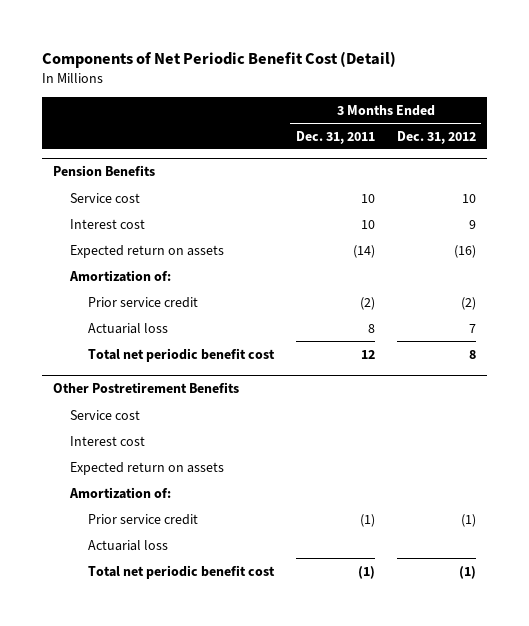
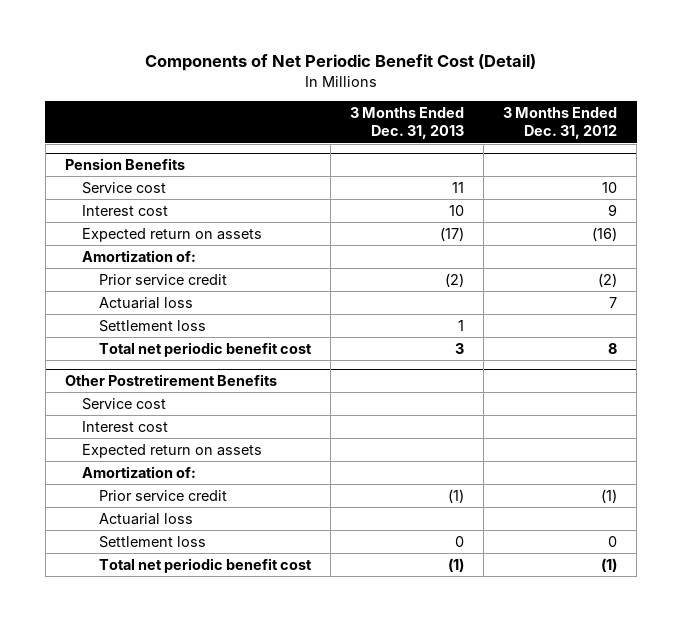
[295,130,375,144] Dec. 31, 2011 -> none
none -> [350,107,465,140] 3 Months Ended Dec. 31, 2013
none -> [99,319,207,332] Settlement loss
none -> [99,535,207,548] Settlement loss

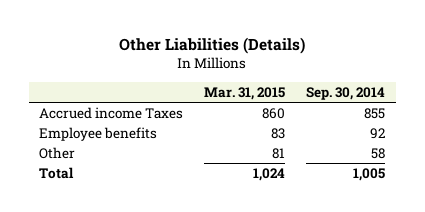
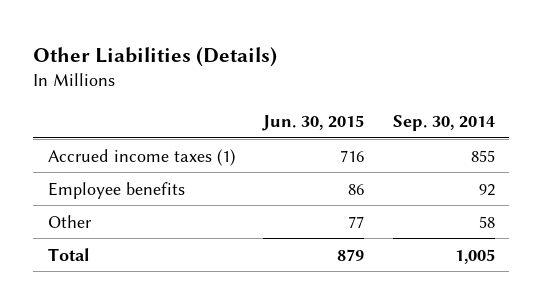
[204,87,286,101] Mar. 31, 2015 -> none
none -> [262,115,365,132] Jun. 30, 2015
[39,106,184,119] Accrued income Taxes -> [47,148,235,166] Accrued income taxes (1)

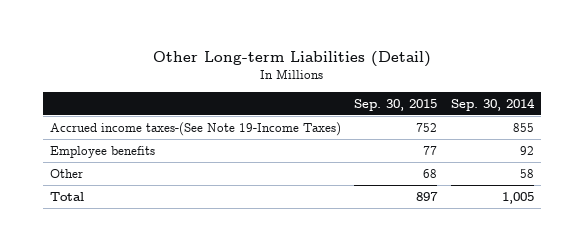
[33,46,278,67] Other Liabilities (Details) -> [152,51,431,68] Other Long-term Liabilities (Detail)
[262,115,365,132] Jun. 30, 2015 -> none
none -> [354,98,438,111] Sep. 30, 2015
[47,148,235,166] Accrued income taxes (1) -> [49,121,341,136] Accrued income taxes-(See Note 19-Income Taxes)

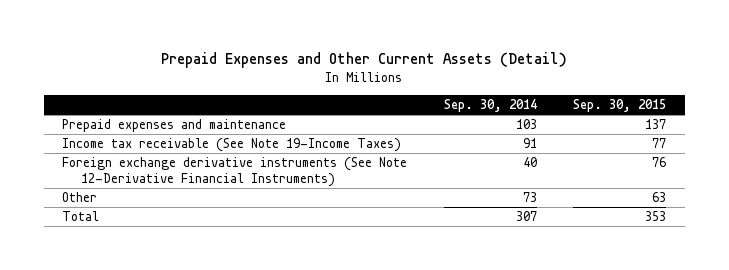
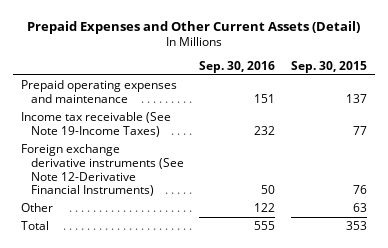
[443,99,537,113] Sep. 30, 2014 -> none
none -> [199,61,276,74] Sep. 30, 2016
[62,119,287,133] Prepaid expenses and maintenance -> [20,79,177,103] Prepaid operating expenses and maintenance

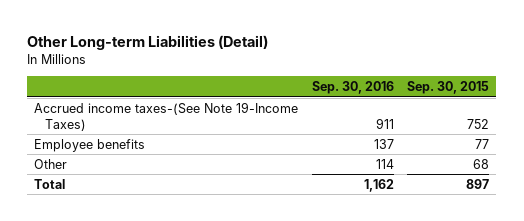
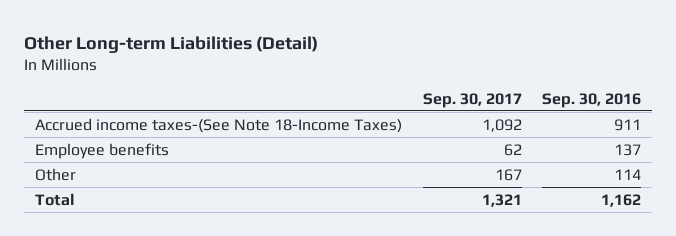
[407,81,490,95] Sep. 30, 2015 -> none
none -> [422,92,522,108] Sep. 30, 2017
[34,101,299,131] Accrued income taxes-(See Note 19-Income Taxes) -> [34,117,402,133] Accrued income taxes-(See Note 18-Income Taxes)

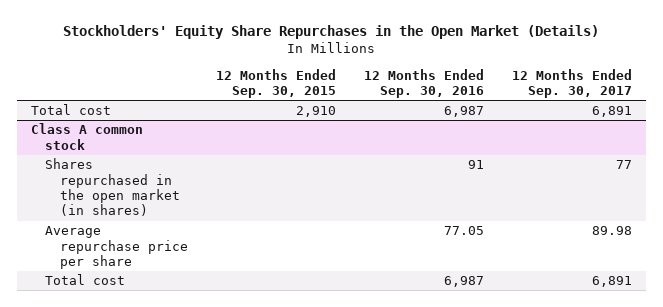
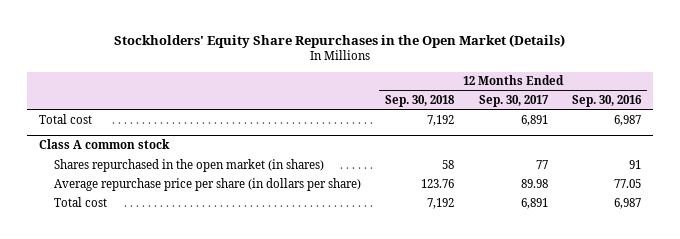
[215,68,336,99] 12 Months Ended Sep. 30, 2015 -> none
none -> [385,95,456,108] Sep. 30, 2018
[45,226,188,270] Average repurchase price per share -> [53,177,361,191] Average repurchase price per share (in dollars per share)

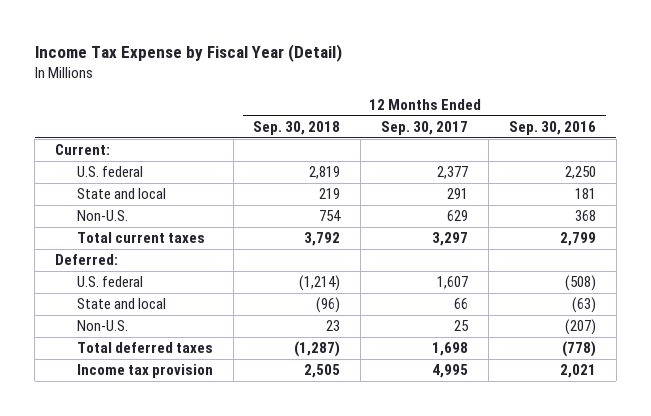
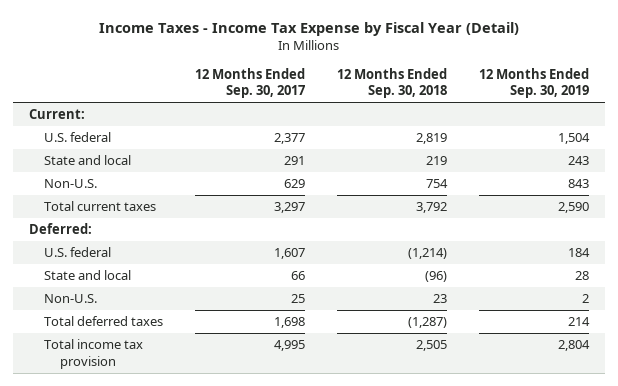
[34,44,342,63] Income Tax Expense by Fiscal Year (Detail) -> [99,21,520,36] Income Taxes - Income Tax Expense by Fiscal Year (Detail)
[508,120,596,135] Sep. 30, 2016 -> none
none -> [479,68,590,99] 12 Months Ended Sep. 30, 2019
[76,364,213,379] Income tax provision -> [44,339,144,369] Total income tax provision

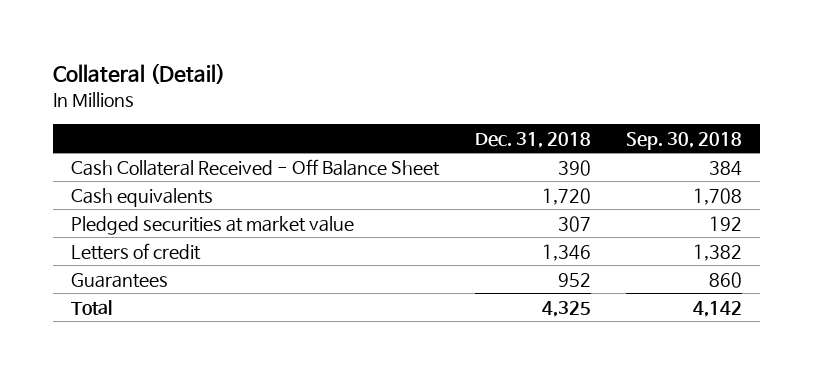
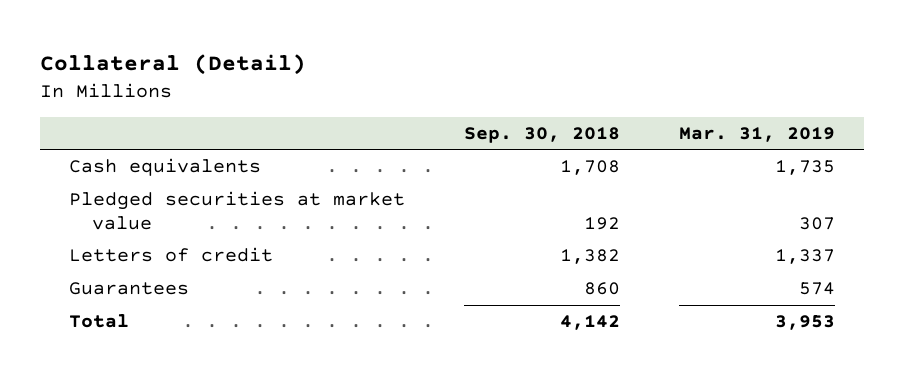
[474,131,591,148] Dec. 31, 2018 -> none
none -> [678,127,835,143] Mar. 31, 2019
[70,158,440,176] Cash Collateral Received - Off Balance Sheet -> none

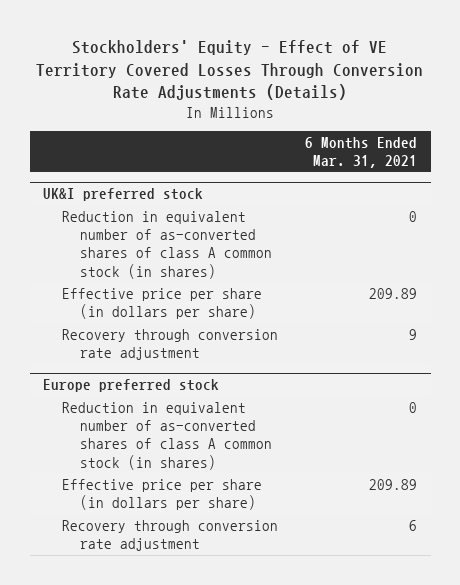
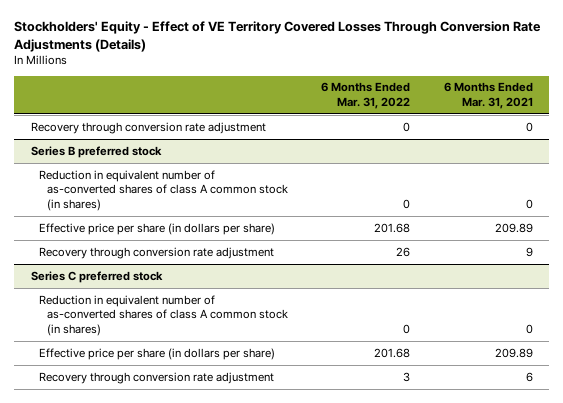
none -> [321,82,411,110] 6 Months Ended Mar. 31, 2022
none -> [30,121,266,134] Recovery through conversion rate adjustment
[43,187,204,201] UK&I preferred stock -> [30,145,162,158] Series B preferred stock
[43,378,220,392] Europe preferred stock -> [30,270,163,283] Series C preferred stock

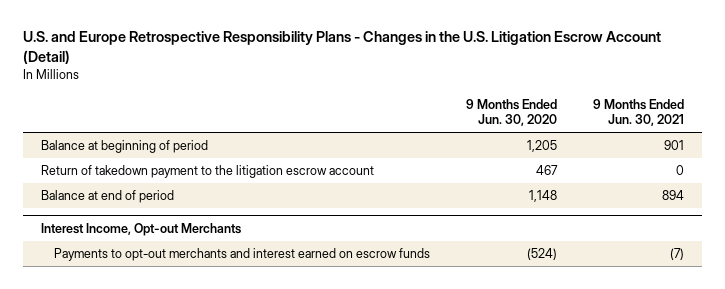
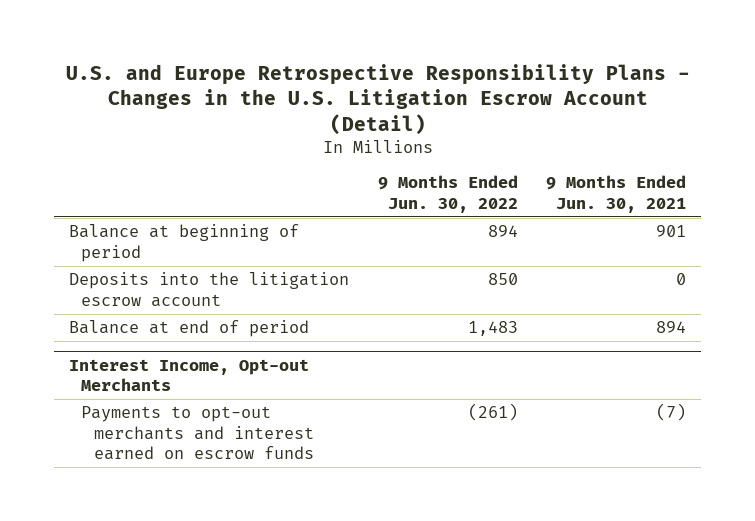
[465,98,557,127] 9 Months Ended Jun. 30, 2020 -> none
none -> [377,175,518,213] 9 Months Ended Jun. 30, 2022
[40,165,374,179] Return of takedown payment to the litigation escrow account -> [68,272,349,307] Deposits into the litigation escrow account

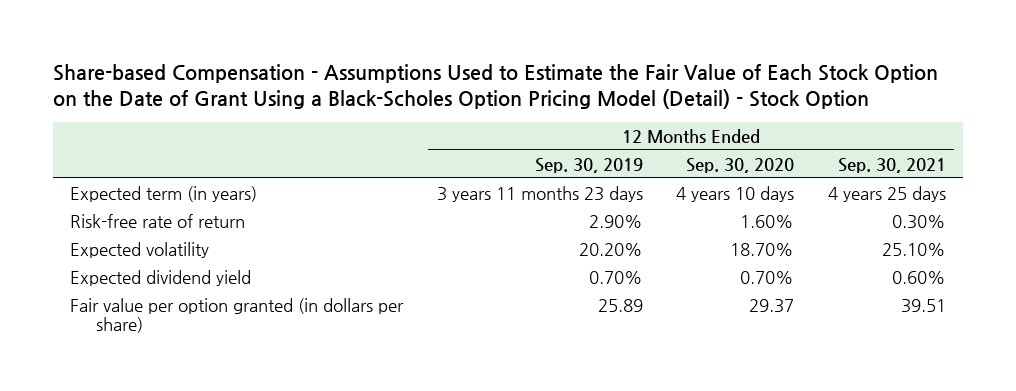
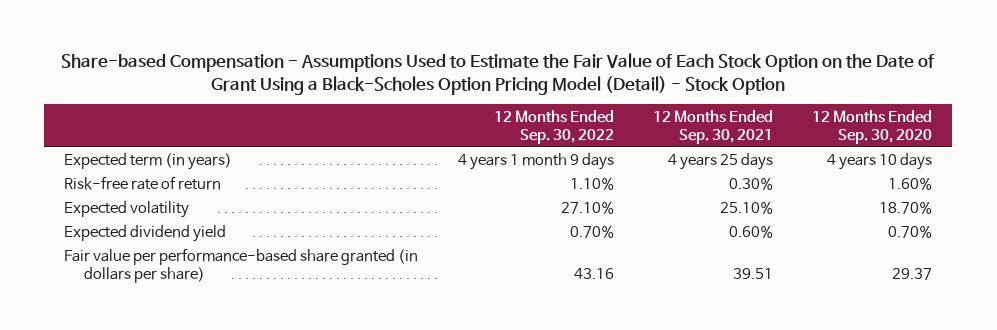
[534,157,643,173] Sep. 30, 2019 -> none
none -> [493,109,614,144] 12 Months Ended Sep. 30, 2022
[69,297,404,334] Fair value per option granted (in dollars per share) -> [64,248,419,284] Fair value per performance-based share granted (in dollars per share)

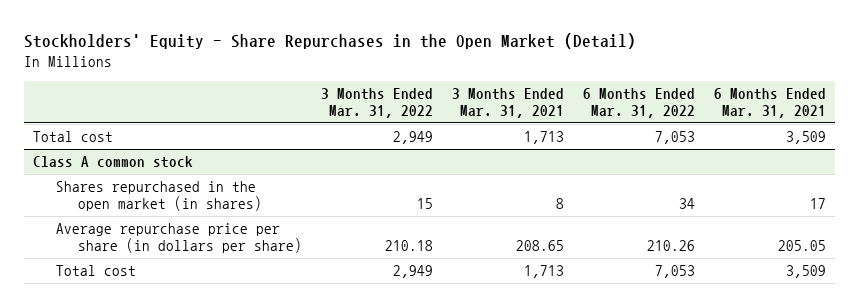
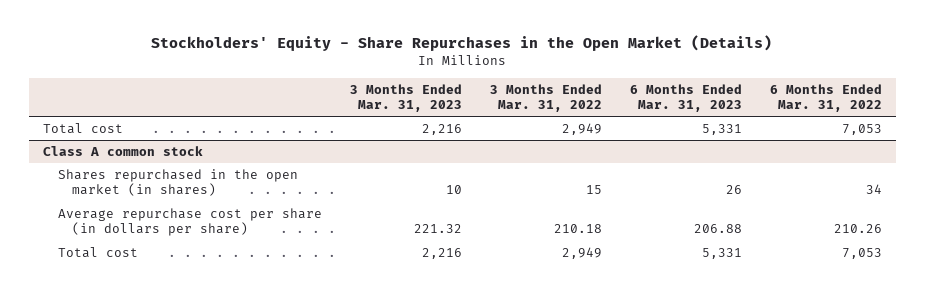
[23,33,636,50] Stockholders' Equity - Share Repurchases in the Open Market (Detail) -> [151,35,773,52] Stockholders' Equity - Share Repurchases in the Open Market (Details)
[451,87,564,118] 3 Months Ended Mar. 31, 2021 -> none
[713,87,826,118] 6 Months Ended Mar. 31, 2021 -> none
none -> [349,83,462,112] 3 Months Ended Mar. 31, 2023
none -> [629,83,742,112] 6 Months Ended Mar. 31, 2023
[55,223,302,254] Average repurchase price per share (in dollars per share) -> [57,208,322,237] Average repurchase cost per share (in dollars per share)

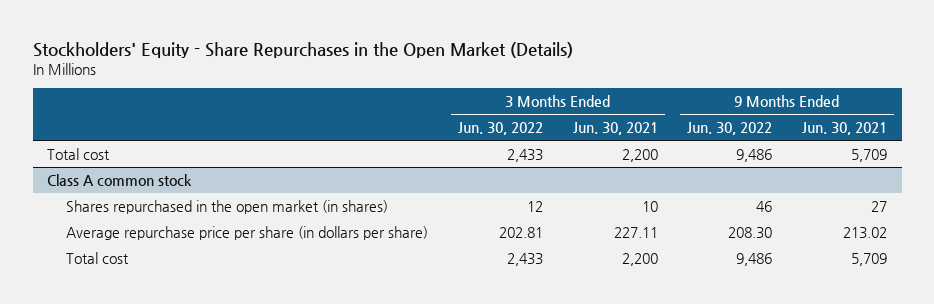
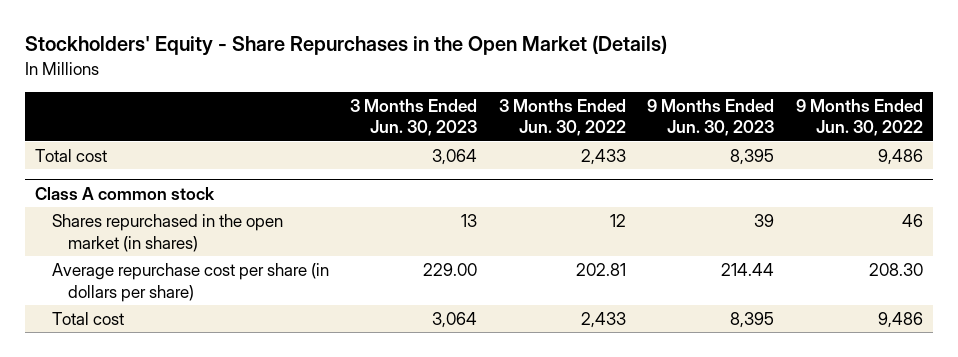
[572,122,658,136] Jun. 30, 2021 -> none
[801,122,887,136] Jun. 30, 2021 -> none
none -> [350,98,478,137] 3 Months Ended Jun. 30, 2023
none -> [647,98,775,137] 9 Months Ended Jun. 30, 2023
[66,226,429,241] Average repurchase price per share (in dollars per share) -> [51,262,329,302] Average repurchase cost per share (in dollars per share)

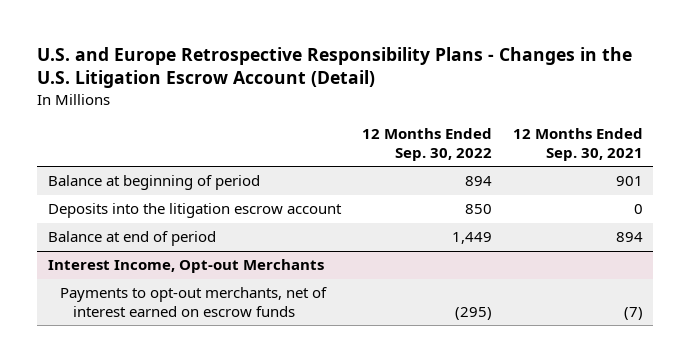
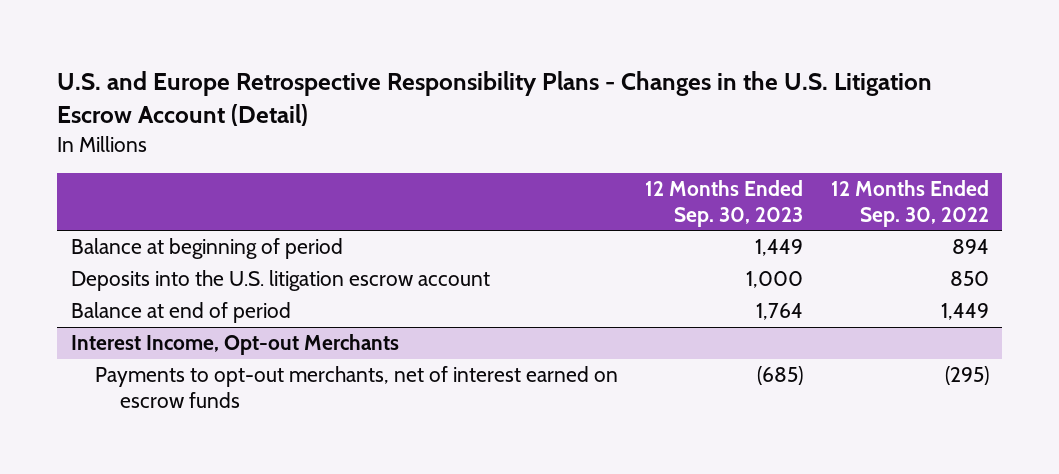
[512,127,643,161] 12 Months Ended Sep. 30, 2021 -> none
none -> [645,180,804,227] 12 Months Ended Sep. 30, 2023
[47,203,342,219] Deposits into the litigation escrow account -> [70,270,490,292] Deposits into the U.S. litigation escrow account

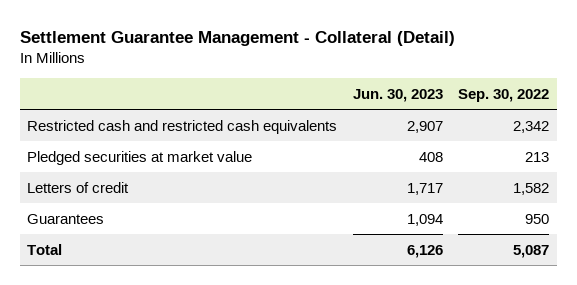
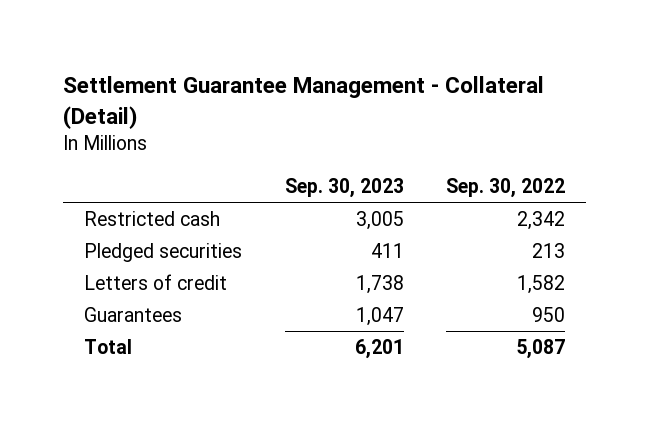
[352,88,443,102] Jun. 30, 2023 -> none
none -> [284,178,404,199] Sep. 30, 2023
[27,119,338,134] Restricted cash and restricted cash equivalents -> [84,211,221,227] Restricted cash
[27,150,253,165] Pledged securities at market value -> [84,243,243,263] Pledged securities

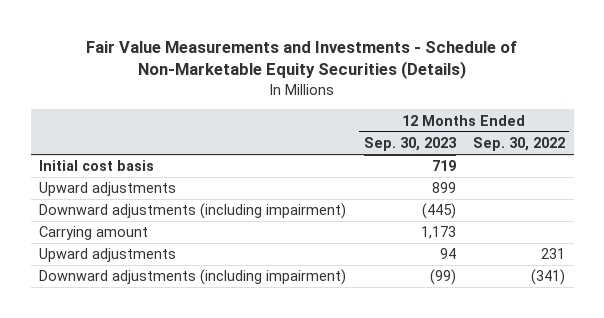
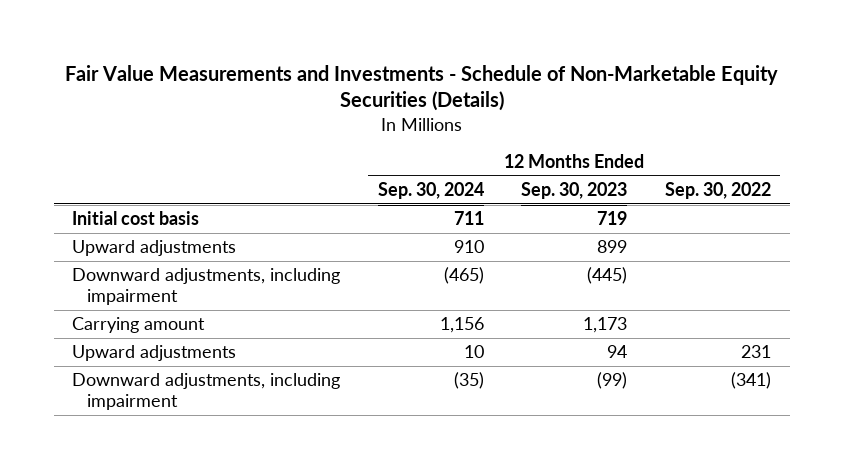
none -> [377,181,484,199] Sep. 30, 2024
[39,203,347,220] Downward adjustments (including impairment) -> [72,268,341,306] Downward adjustments, including impairment
[39,269,347,286] Downward adjustments (including impairment) -> [72,373,341,411] Downward adjustments, including impairment

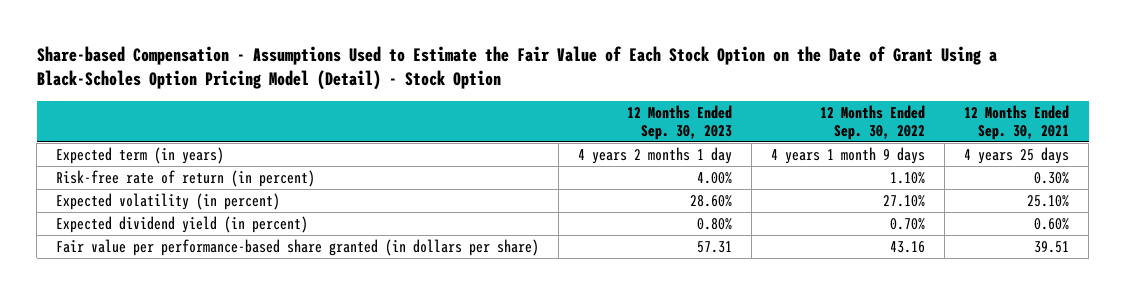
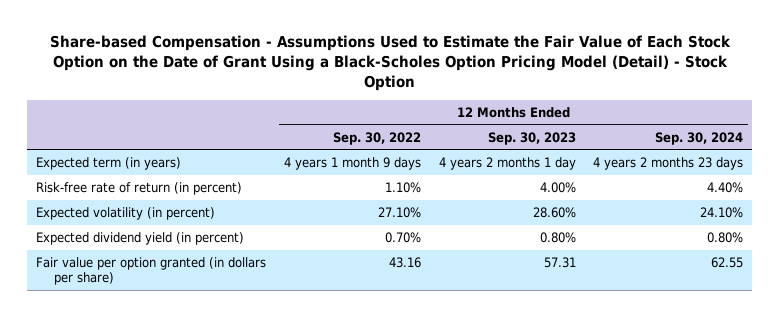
[964,104,1070,140] 12 Months Ended Sep. 30, 2021 -> none
none -> [655,131,744,145] Sep. 30, 2024
[56,238,540,256] Fair value per performance-based share granted (in dollars per share) -> [35,257,266,286] Fair value per option granted (in dollars per share)

